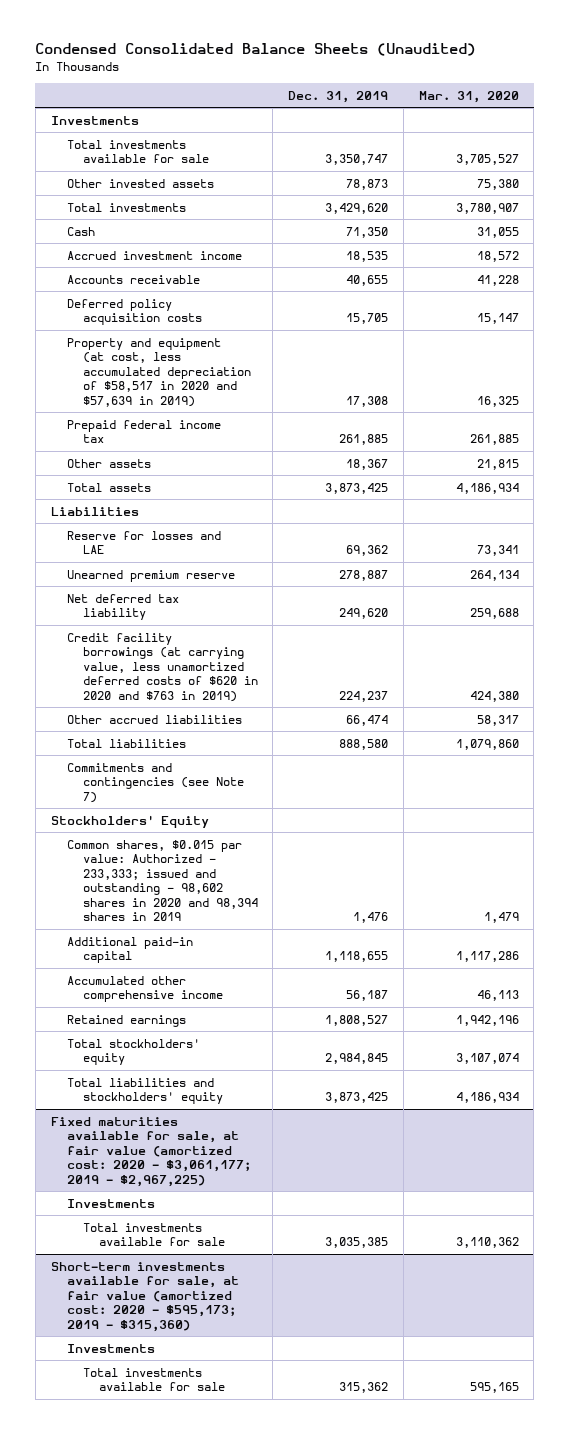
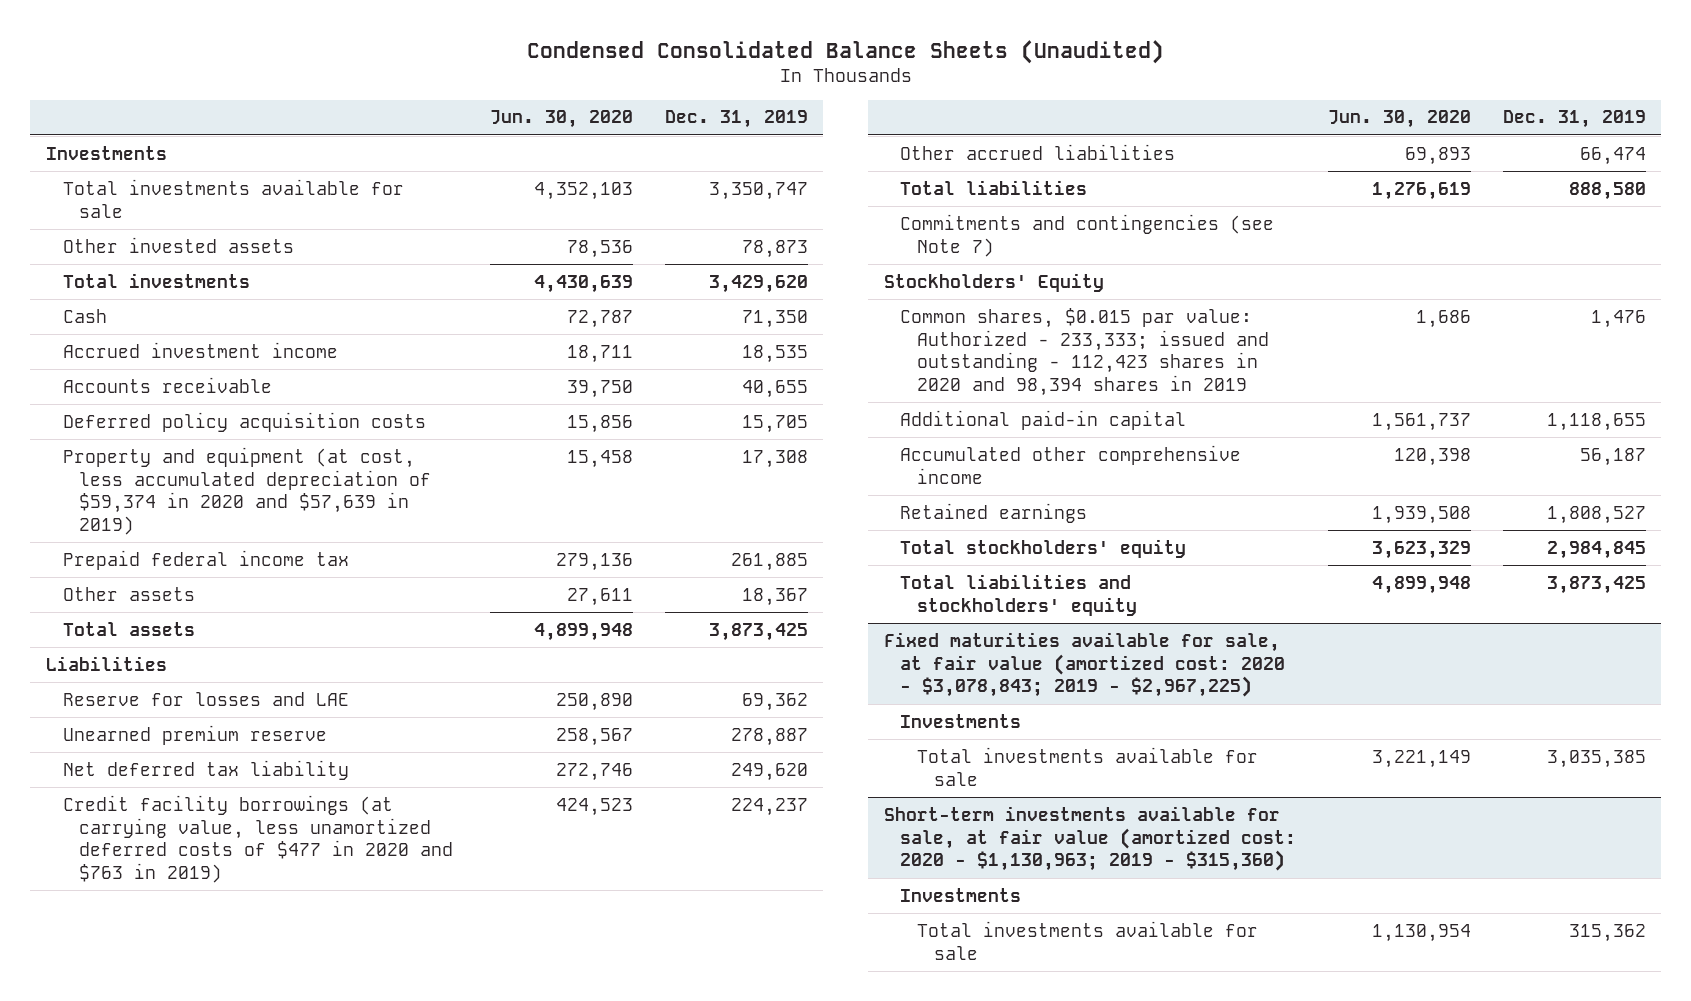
[418,90,519,103] Mar. 31, 2020 -> none
none -> [490,110,634,129] Jun. 30, 2020
[66,337,251,407] Property and equipment (at cost, less accumulated depreciation of $58,517 in 2020 and $57,639 in 2019) -> [62,446,432,536] Property and equipment (at cost, less accumulated depreciation of $59,374 in 2020 and $57,639 in 2019)
[66,632,258,702] Credit facility borrowings (at carrying value, less unamortized deferred costs of $620 in 2020 and $763 in 2019) -> [62,794,454,884] Credit facility borrowings (at carrying value, less unamortized deferred costs of $477 in 2020 and $763 in 2019)
[66,839,258,922] Common shares, $0.015 par value: Authorized - 233,333; issued and outstanding - 98,602 shares in 2020 and 98,394 shares in 2019 -> [900,307,1269,397] Common shares, $0.015 par value: Authorized - 233,333; issued and outstanding - 112,423 shares in 2020 and 98,394 shares in 2019
[50,1116,251,1187] Fixed maturities available for sale, at fair value (amortized cost: 2020 - $3,061,177; 2019 - $2,967,225) -> [883,631,1286,698] Fixed maturities available for sale, at fair value (amortized cost: 2020 - $3,078,843; 2019 - $2,967,225)
[50,1261,239,1332] Short-term investments available for sale, at fair value (amortized cost: 2020 - $595,173; 2019 - $315,360) -> [883,805,1297,872] Short-term investments available for sale, at fair value (amortized cost: 2020 - $1,130,963; 2019 - $315,360)

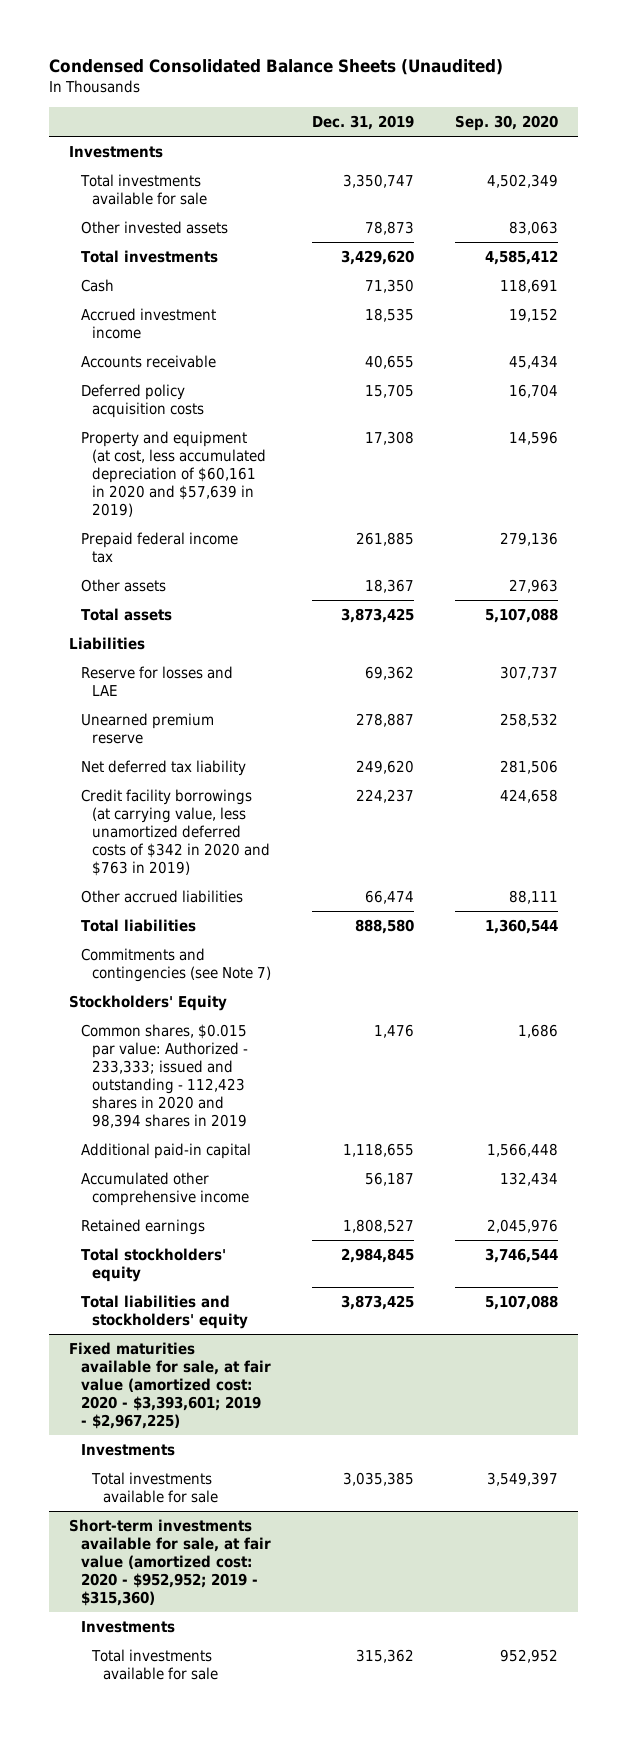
[490,110,634,129] Jun. 30, 2020 -> none
none -> [454,115,558,132] Sep. 30, 2020
[62,446,432,536] Property and equipment (at cost, less accumulated depreciation of $59,374 in 2020 and $57,639 in 2019) -> [80,430,267,518] Property and equipment (at cost, less accumulated depreciation of $60,161 in 2020 and $57,639 in 2019)
[62,794,454,884] Credit facility borrowings (at carrying value, less unamortized deferred costs of $477 in 2020 and $763 in 2019) -> [80,788,271,877] Credit facility borrowings (at carrying value, less unamortized deferred costs of $342 in 2020 and $763 in 2019)
[883,631,1286,698] Fixed maturities available for sale, at fair value (amortized cost: 2020 - $3,078,843; 2019 - $2,967,225) -> [69,1341,271,1430] Fixed maturities available for sale, at fair value (amortized cost: 2020 - $3,393,601; 2019 - $2,967,225)
[883,805,1297,872] Short-term investments available for sale, at fair value (amortized cost: 2020 - $1,130,963; 2019 - $315,360) -> [69,1518,271,1607] Short-term investments available for sale, at fair value (amortized cost: 2020 - $952,952; 2019 - $315,360)

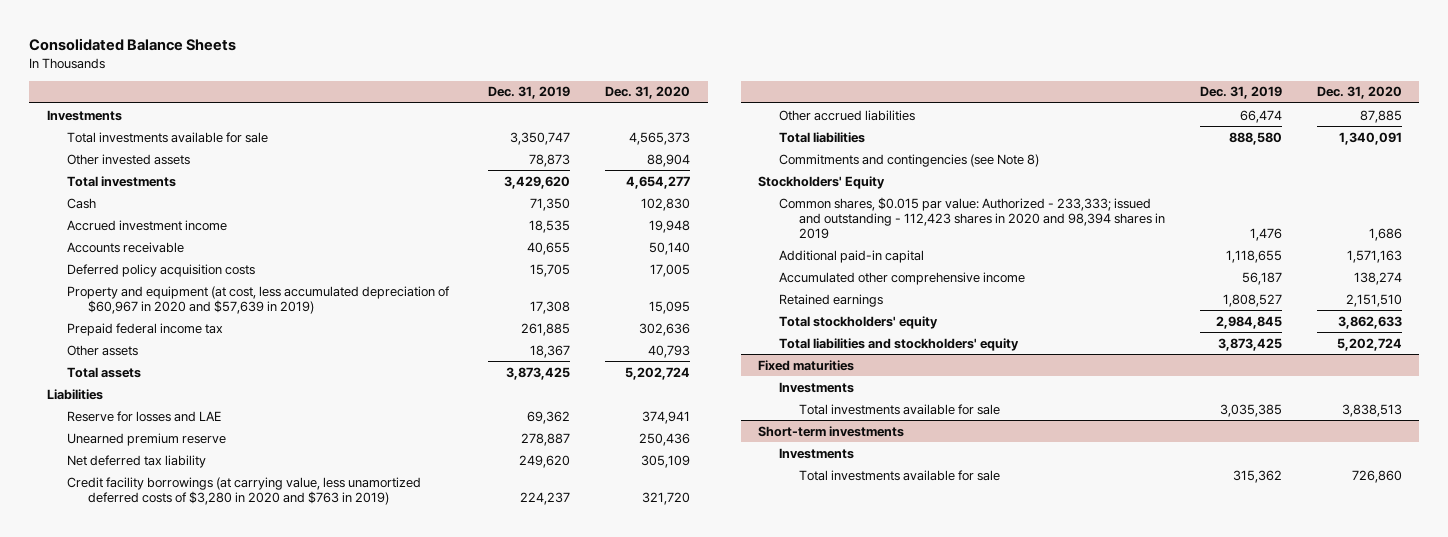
[49,59,504,76] Condensed Consolidated Balance Sheets (Unaudited) -> [29,37,237,51] Consolidated Balance Sheets
[454,115,558,132] Sep. 30, 2020 -> none
none -> [605,86,691,100] Dec. 31, 2020
[80,430,267,518] Property and equipment (at cost, less accumulated depreciation of $60,161 in 2020 and $57,639 in 2019) -> [67,285,451,314] Property and equipment (at cost, less accumulated depreciation of $60,967 in 2020 and $57,639 in 2019)
[80,788,271,877] Credit facility borrowings (at carrying value, less unamortized deferred costs of $342 in 2020 and $763 in 2019) -> [67,476,422,505] Credit facility borrowings (at carrying value, less unamortized deferred costs of $3,280 in 2020 and $763 in 2019)
[80,947,272,982] Commitments and contingencies (see Note 7) -> [778,153,1039,167] Commitments and contingencies (see Note 8)
[69,1341,271,1430] Fixed maturities available for sale, at fair value (amortized cost: 2020 - $3,393,601; 2019 - $2,967,225) -> [758,359,855,371] Fixed maturities
[69,1518,271,1607] Short-term investments available for sale, at fair value (amortized cost: 2020 - $952,952; 2019 - $315,360) -> [758,425,905,437] Short-term investments

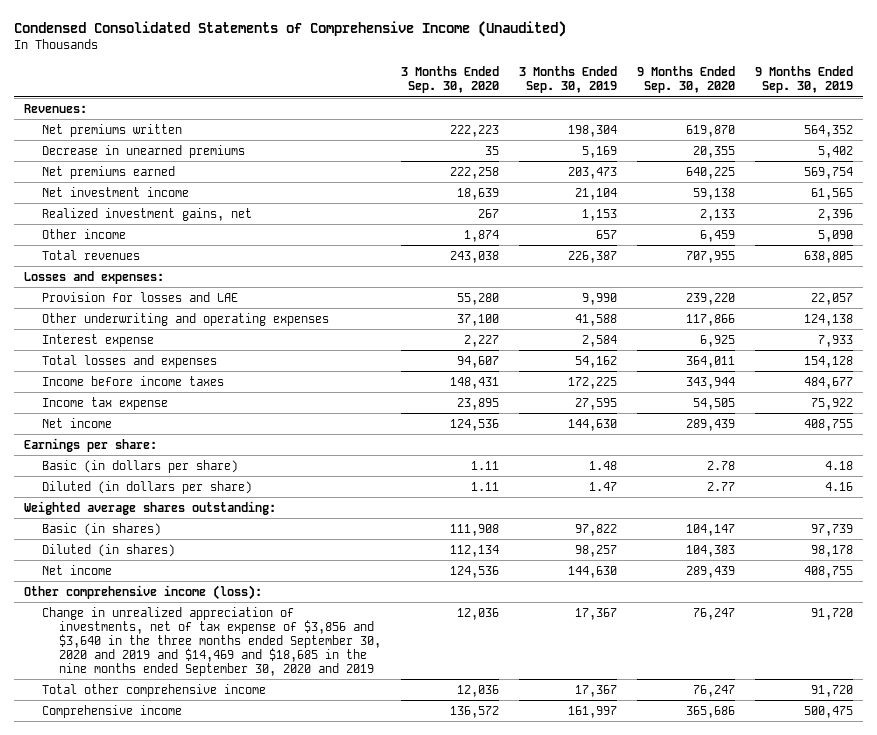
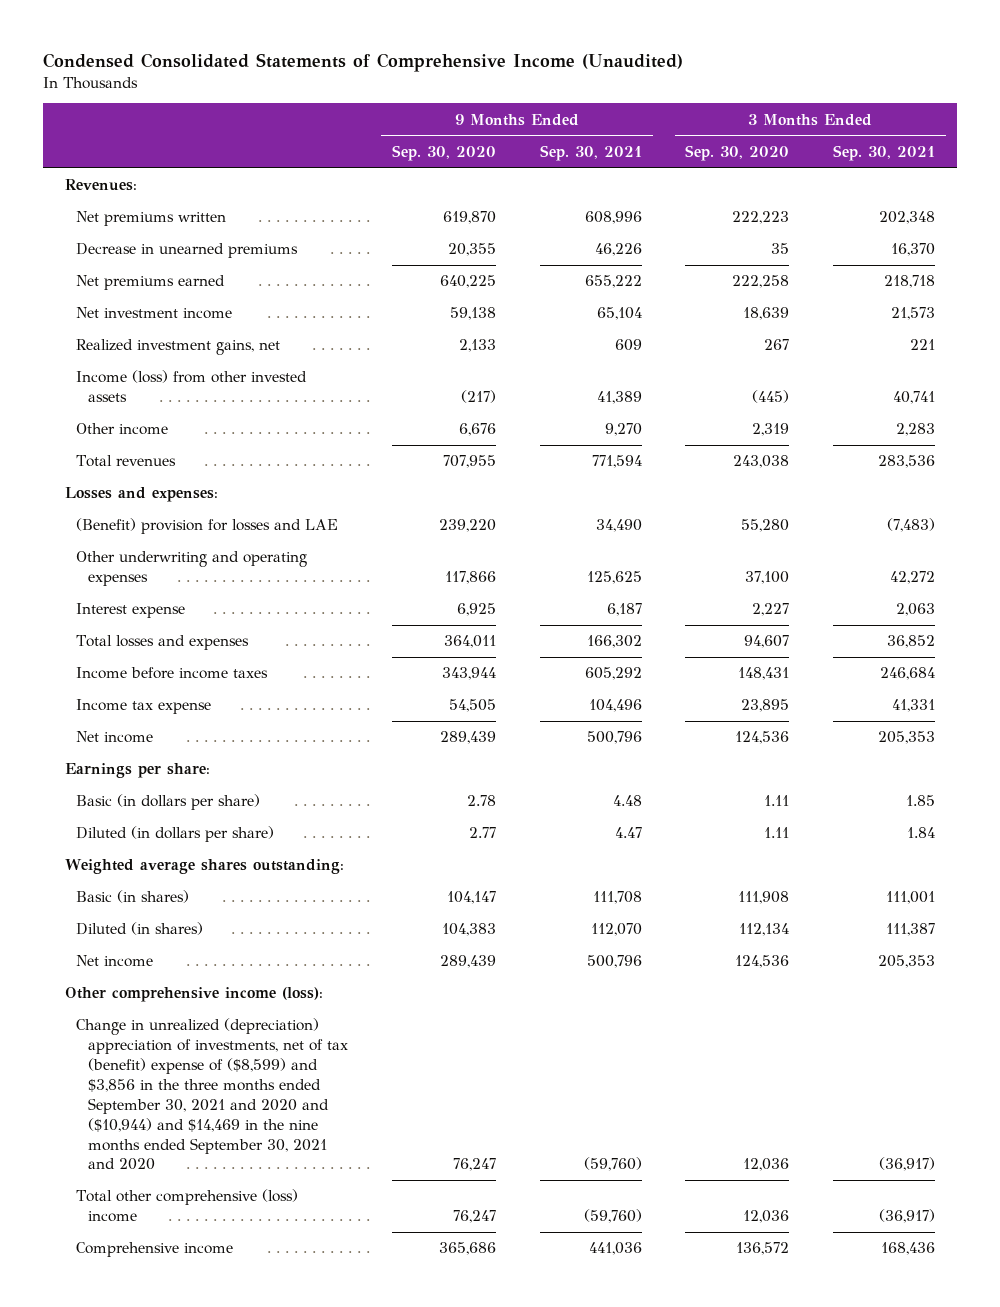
[518,66,617,94] 3 Months Ended Sep. 30, 2019 -> none
[754,66,853,94] 9 Months Ended Sep. 30, 2019 -> none
none -> [539,145,642,162] Sep. 30, 2021
none -> [833,145,936,162] Sep. 30, 2021
none -> [76,370,308,403] Income (loss) from other invested assets
[463,229,499,242] 1,874 -> [752,423,790,437] 2,319
[699,229,735,242] 6,459 -> [458,423,496,437] 6,676
[41,291,238,302] Provision for losses and LAE -> [76,518,339,535] (Benefit) provision for losses and LAE
[41,606,381,676] Change in unrealized appreciation of investments, net of tax expense of $3,856 and $3,640 in the three months ended September 30, 2020 and 2019 and $14,469 and $18,685 in the nine months ended September 30, 2020 and 2019 -> [76,1018,349,1171] Change in unrealized (depreciation) appreciation of investments, net of tax (benefit) expense of ($8,599) and $3,856 in the three months ended September 30, 2021 and 2020 and ($10,944) and $14,469 in the nine months ended September 30, 2021 and 2020
[41,683,266,697] Total other comprehensive income -> [76,1189,299,1223] Total other comprehensive (loss) income

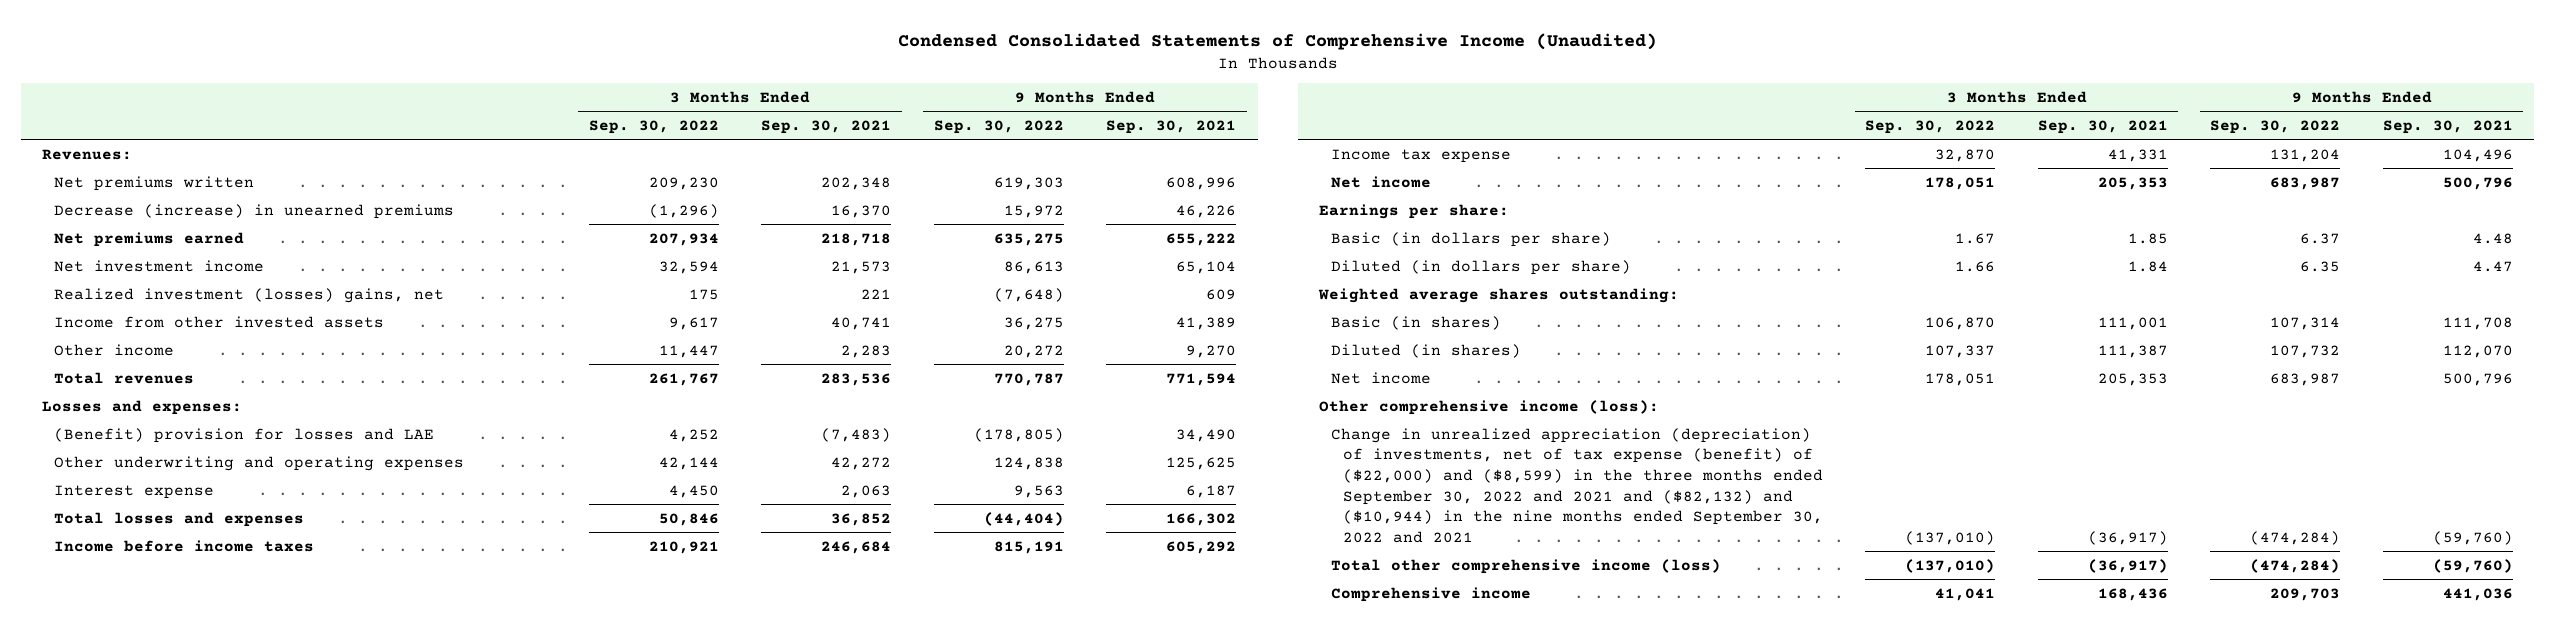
[391,145,496,162] Sep. 30, 2020 -> none
[685,145,790,162] Sep. 30, 2020 -> none
none -> [589,119,720,134] Sep. 30, 2022
none -> [933,119,1064,134] Sep. 30, 2022
[76,243,299,259] Decrease in unearned premiums -> [54,203,455,219] Decrease (increase) in unearned premiums
[76,339,281,356] Realized investment gains, net -> [54,287,445,303] Realized investment (losses) gains, net
[76,370,308,403] Income (loss) from other invested assets -> [54,315,385,328] Income from other invested assets
[76,1018,349,1171] Change in unrealized (depreciation) appreciation of investments, net of tax (benefit) expense of ($8,599) and $3,856 in the three months ended September 30, 2021 and 2020 and ($10,944) and $14,469 in the nine months ended September 30, 2021 and 2020 -> [1330,427,1823,544] Change in unrealized appreciation (depreciation) of investments, net of tax expense (benefit) of ($22,000) and ($8,599) in the three months ended September 30, 2022 and 2021 and ($82,132) and ($10,944) in the nine months ended September 30, 2022 and 2021
[76,1189,299,1223] Total other comprehensive (loss) income -> [1330,558,1721,574] Total other comprehensive income (loss)

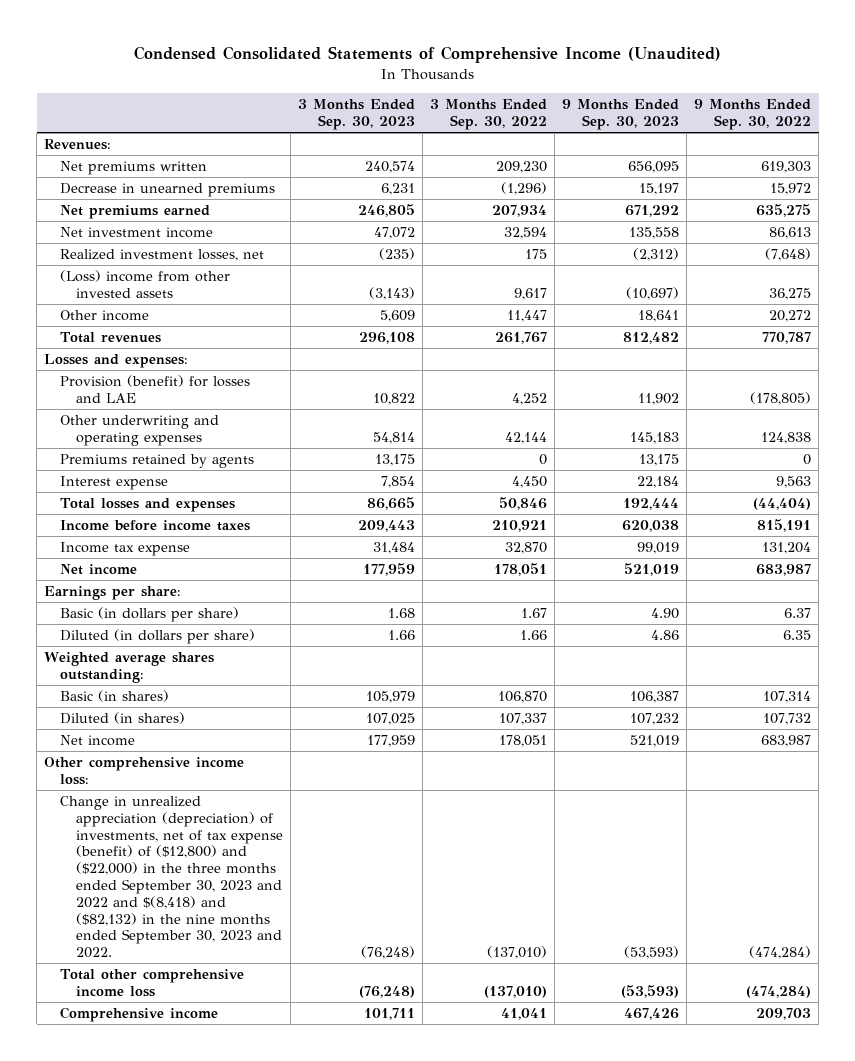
[761,119,892,134] Sep. 30, 2021 -> none
[1106,119,1237,134] Sep. 30, 2021 -> none
none -> [297,99,415,131] 3 Months Ended Sep. 30, 2023
none -> [562,99,680,131] 9 Months Ended Sep. 30, 2023
[54,203,455,219] Decrease (increase) in unearned premiums -> [59,183,275,198] Decrease in unearned premiums
[54,287,445,303] Realized investment (losses) gains, net -> [59,249,264,262] Realized investment losses, net
[54,315,385,328] Income from other invested assets -> [59,270,230,298] (Loss) income from other invested assets
[54,427,435,443] (Benefit) provision for losses and LAE -> [59,375,250,403] Provision (benefit) for losses and LAE
none -> [59,454,254,469] Premiums retained by agents
[1318,399,1659,415] Other comprehensive income (loss): -> [44,757,245,785] Other comprehensive income loss:
[1330,427,1823,544] Change in unrealized appreciation (depreciation) of investments, net of tax expense (benefit) of ($22,000) and ($8,599) in the three months ended September 30, 2022 and 2021 and ($82,132) and ($10,944) in the nine months ended September 30, 2022 and 2021 -> [59,796,283,959] Change in unrealized appreciation (depreciation) of investments, net of tax expense (benefit) of ($12,800) and ($22,000) in the three months ended September 30, 2023 and 2022 and $(8,418) and ($82,132) in the nine months ended September 30, 2023 and 2022.
[1330,558,1721,574] Total other comprehensive income (loss) -> [59,969,244,997] Total other comprehensive income loss

